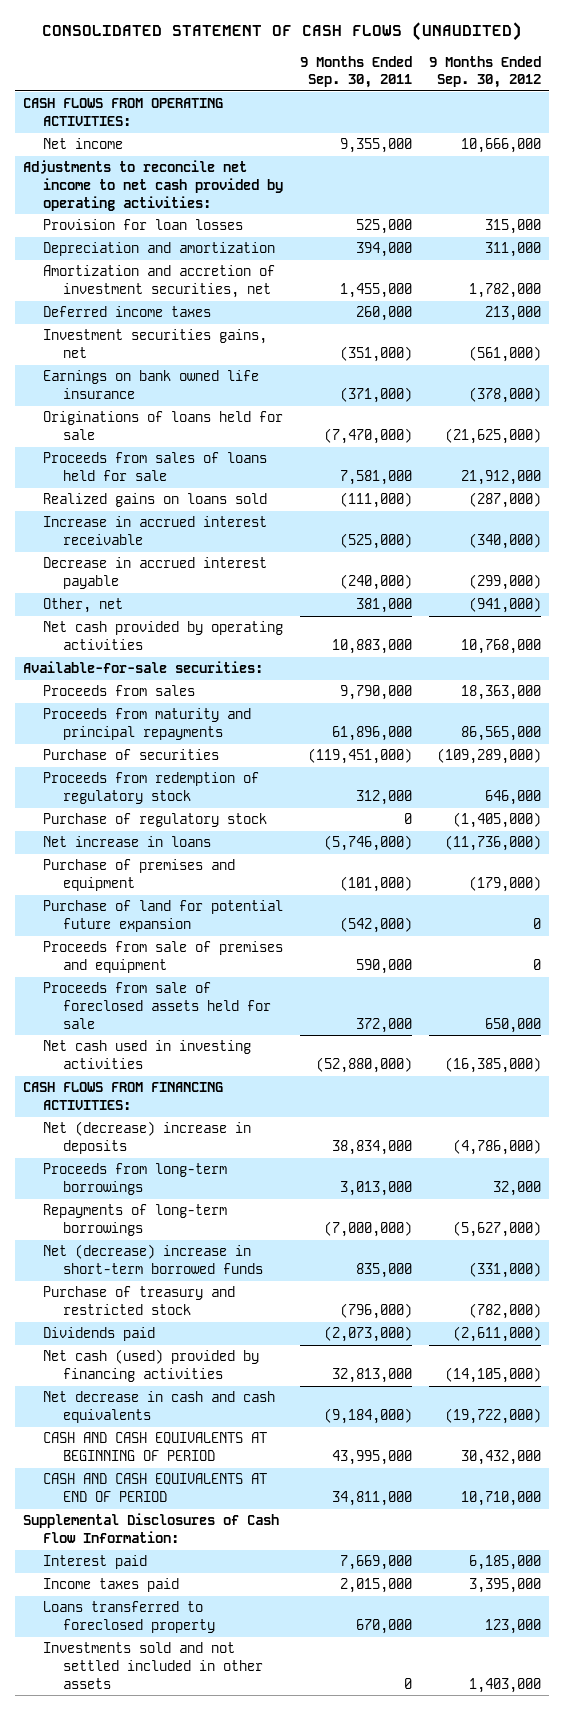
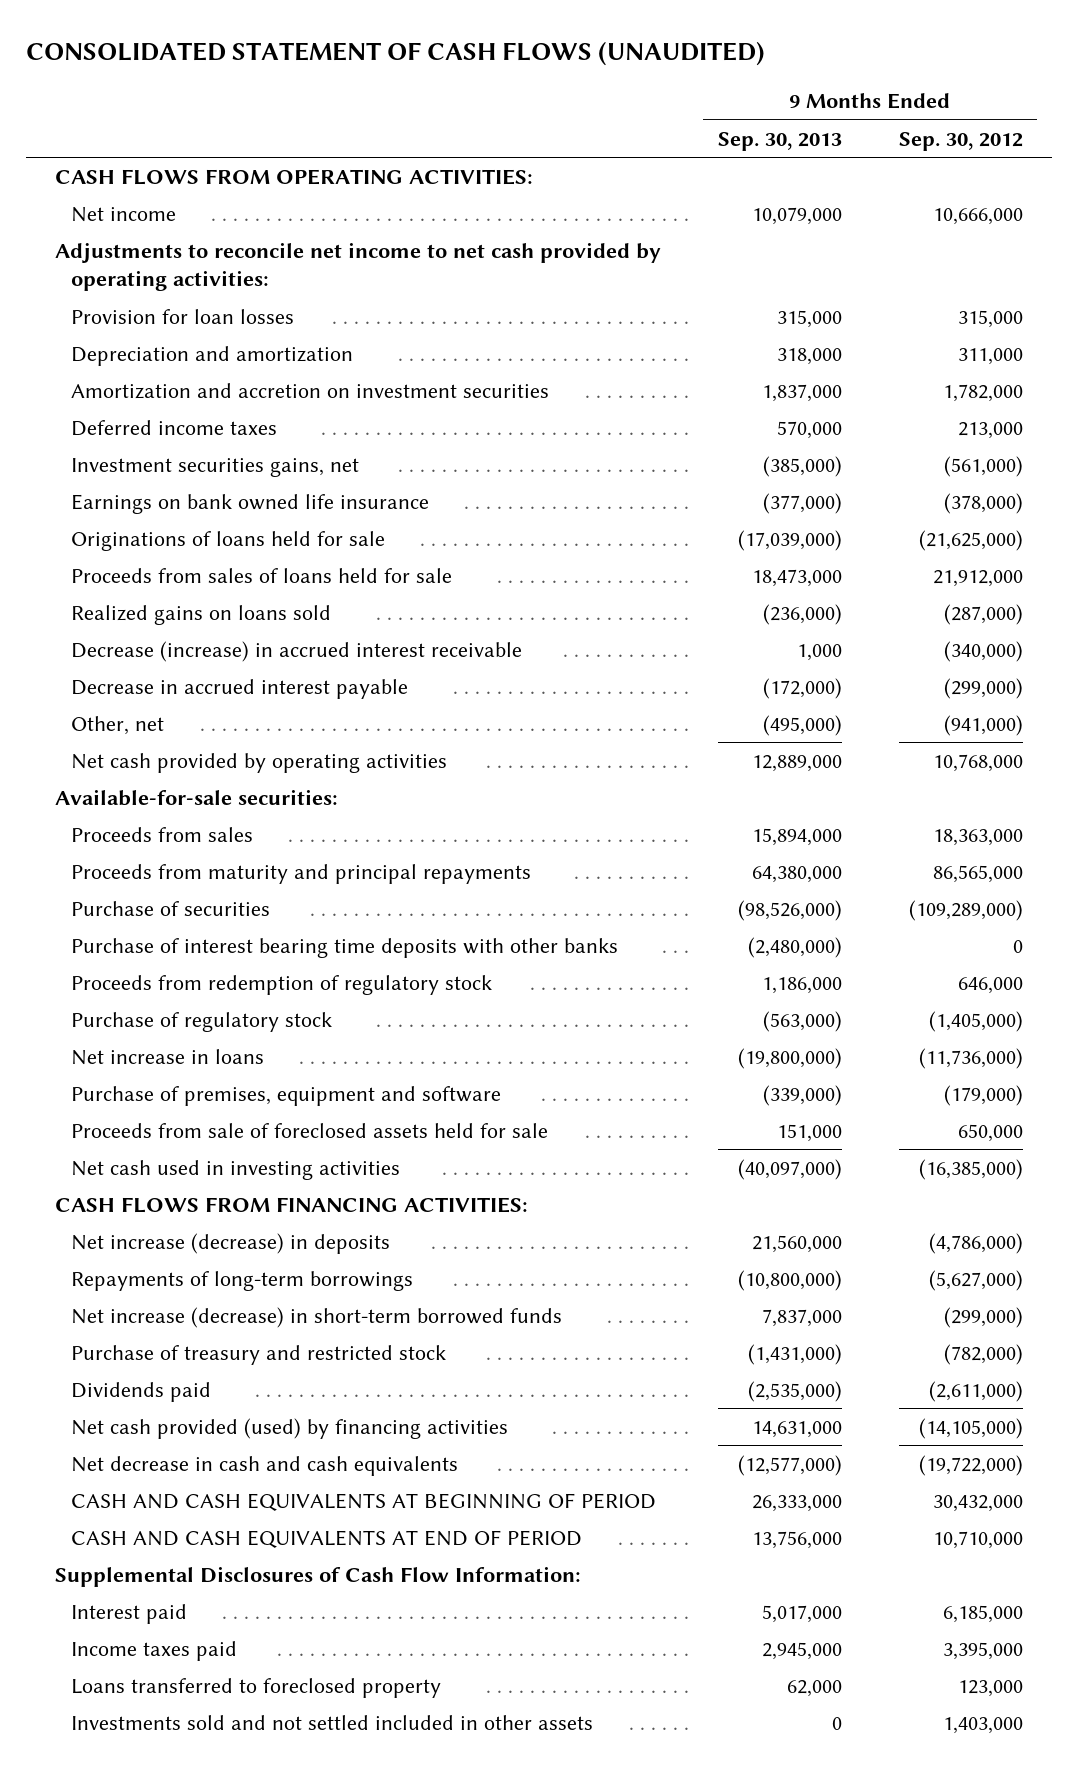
[299,55,412,89] 9 Months Ended Sep. 30, 2011 -> none
none -> [717,131,842,151] Sep. 30, 2013
[42,265,275,299] Amortization and accretion of investment securities, net -> [70,382,549,399] Amortization and accretion on investment securities
[42,516,267,546] Increase in accrued interest receivable -> [70,640,522,662] Decrease (increase) in accrued interest receivable
none -> [70,937,618,958] Purchase of interest bearing time deposits with other banks
[42,900,283,933] Purchase of land for potential future expansion -> none
[42,941,283,974] Proceeds from sale of premises and equipment -> none
[42,859,235,892] Purchase of premises and equipment -> [70,1085,501,1106] Purchase of premises, equipment and software
[42,1163,227,1196] Proceeds from long-term borrowings -> none
[42,1121,251,1155] Net (decrease) increase in deposits -> [70,1232,390,1254] Net increase (decrease) in deposits
[42,1244,264,1275] Net (decrease) increase in short-term borrowed funds -> [70,1306,562,1328] Net increase (decrease) in short-term borrowed funds
[468,1262,541,1279] (331,000) -> [943,1306,1023,1328] (299,000)
[42,1349,259,1383] Net cash (used) provided by financing activities -> [70,1417,508,1439] Net cash provided (used) by financing activities

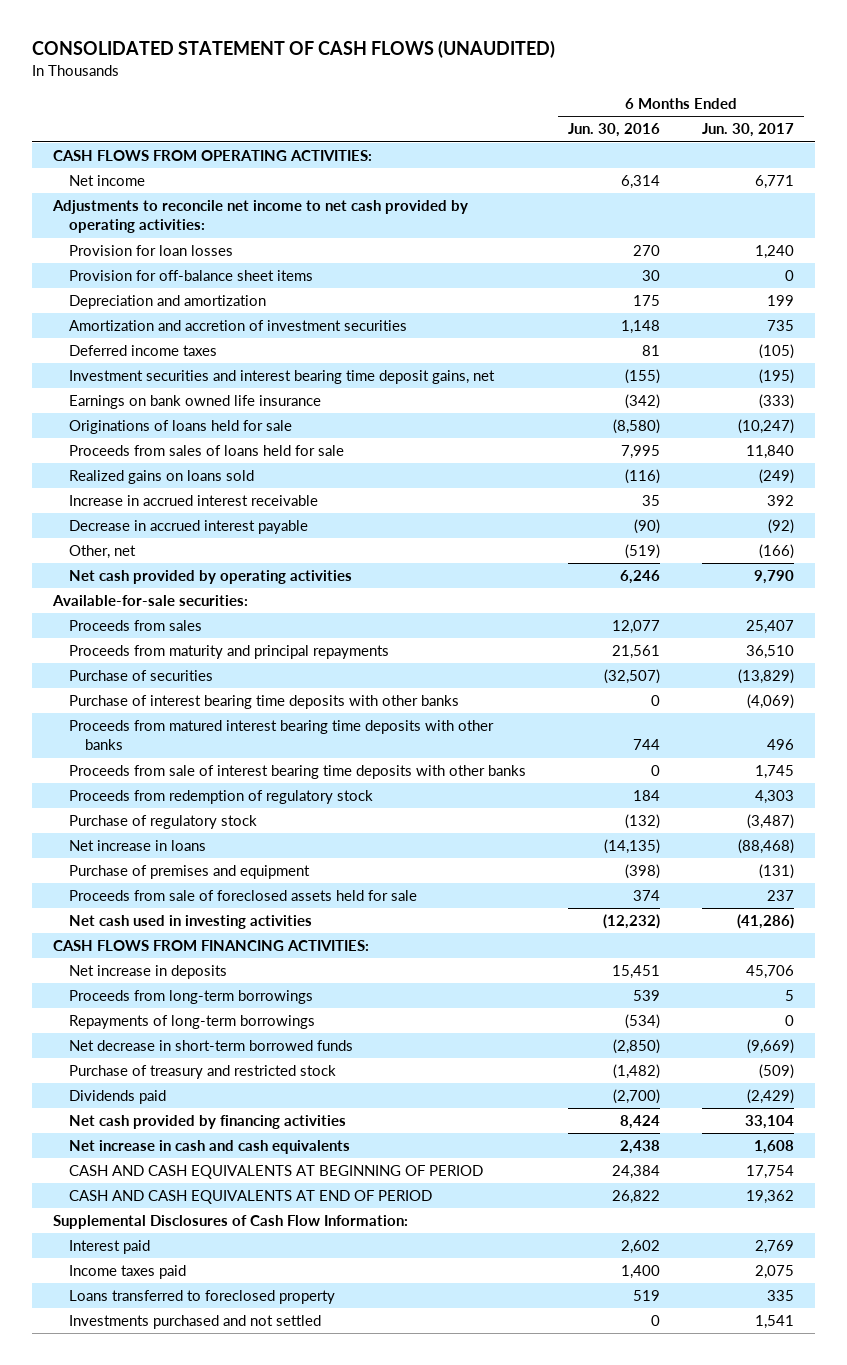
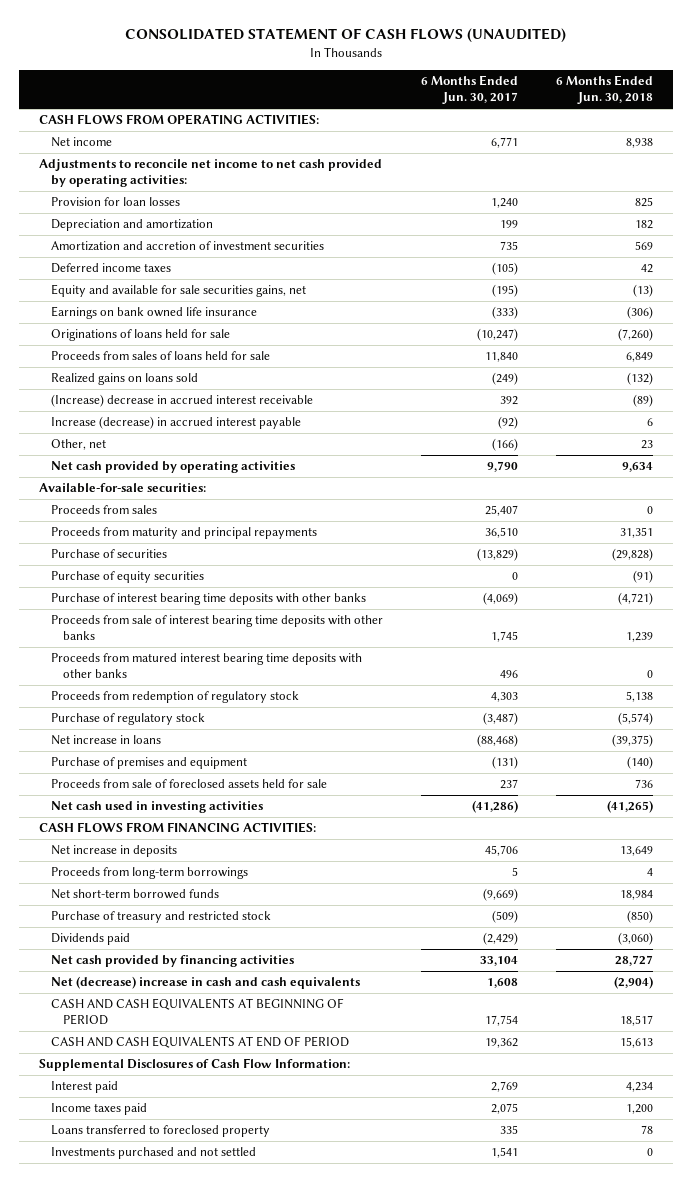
[568,123,661,138] Jun. 30, 2016 -> none
none -> [556,75,654,105] 6 Months Ended Jun. 30, 2018
[69,270,314,282] Provision for off-balance sheet items -> none
[69,370,496,385] Investment securities and interest bearing time deposit gains, net -> [50,284,306,298] Equity and available for sale securities gains, net
[69,495,319,507] Increase in accrued interest receivable -> [50,394,313,408] (Increase) decrease in accrued interest receivable
[69,520,309,535] Decrease in accrued interest payable -> [50,416,301,430] Increase (decrease) in accrued interest payable
none -> [50,571,204,584] Purchase of equity securities
[69,720,495,751] Proceeds from matured interest bearing time deposits with other banks -> [50,653,362,679] Proceeds from matured interest bearing time deposits with other banks
[69,1015,316,1030] Repayments of long-term borrowings -> none
[69,1040,354,1052] Net decrease in short-term borrowed funds -> [50,889,219,900] Net short-term borrowed funds
[69,1140,351,1155] Net increase in cash and cash equivalents -> [50,976,360,990] Net (decrease) increase in cash and cash equivalents

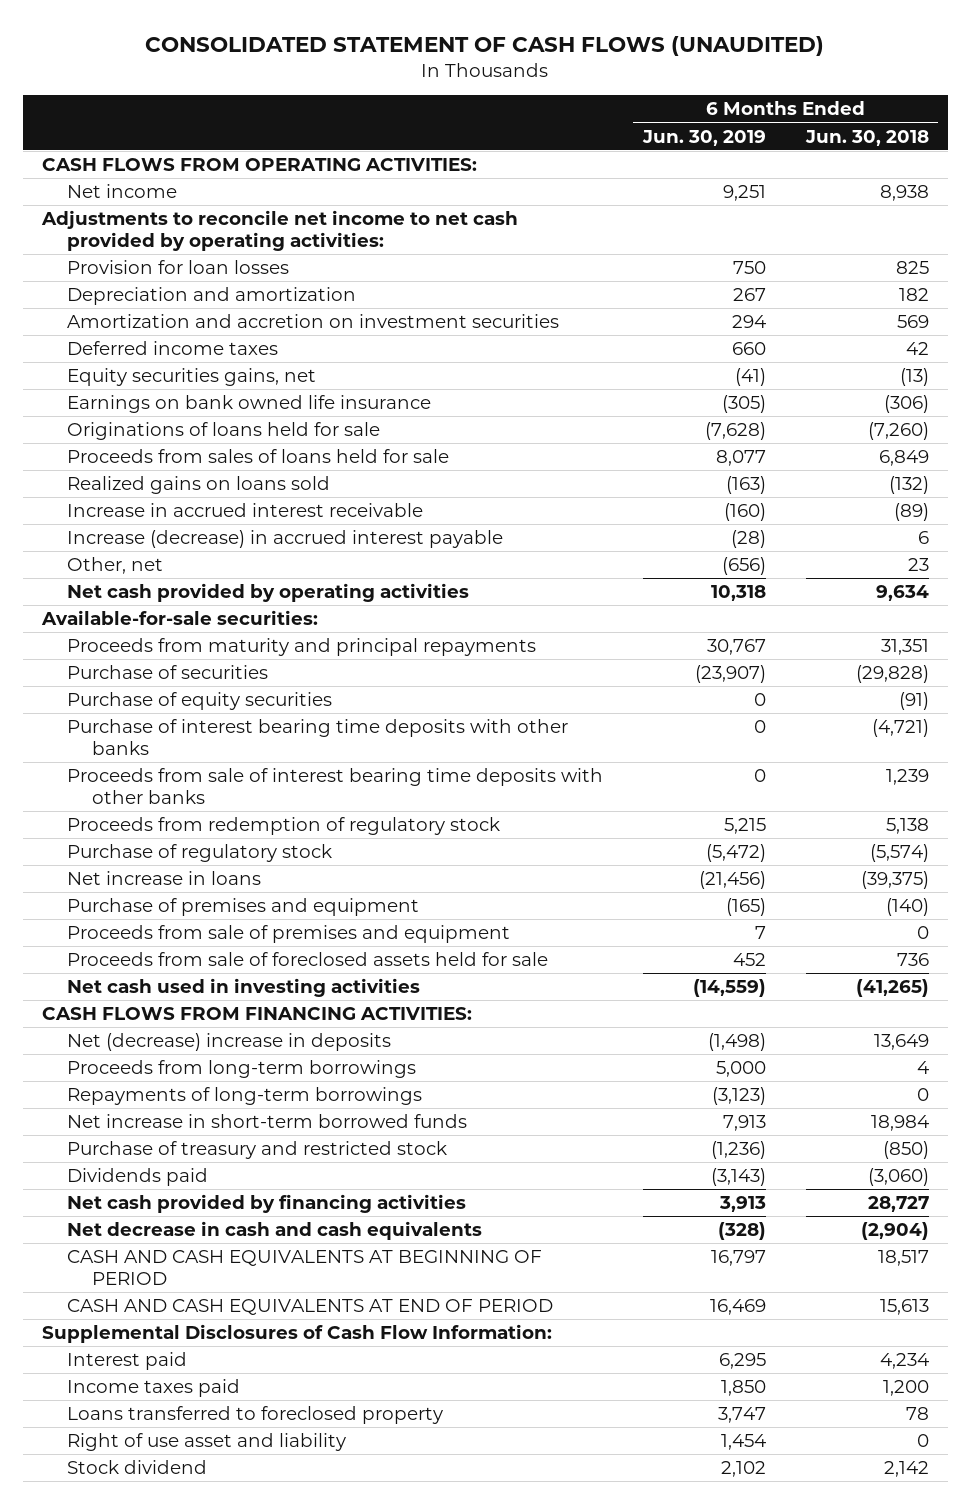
[421,75,519,105] 6 Months Ended Jun. 30, 2017 -> none
none -> [641,129,766,146] Jun. 30, 2019
[50,241,324,252] Amortization and accretion of investment securities -> [67,314,560,329] Amortization and accretion on investment securities
[50,284,306,298] Equity and available for sale securities gains, net -> [67,368,317,387] Equity securities gains, net
[50,394,313,408] (Increase) decrease in accrued interest receivable -> [67,503,424,518] Increase in accrued interest receivable
[50,505,157,515] Proceeds from sales -> none
[50,653,362,679] Proceeds from matured interest bearing time deposits with other banks -> none
none -> [67,925,511,944] Proceeds from sale of premises and equipment
[50,845,177,858] Net increase in deposits -> [67,1033,392,1052] Net (decrease) increase in deposits
none -> [67,1087,423,1106] Repayments of long-term borrowings
[50,889,219,900] Net short-term borrowed funds -> [67,1114,468,1129] Net increase in short-term borrowed funds
[50,976,360,990] Net (decrease) increase in cash and cash equivalents -> [67,1221,483,1241] Net decrease in cash and cash equivalents
[50,1147,256,1160] Investments purchased and not settled -> none
none -> [67,1433,347,1452] Right of use asset and liability
none -> [67,1460,208,1475] Stock dividend

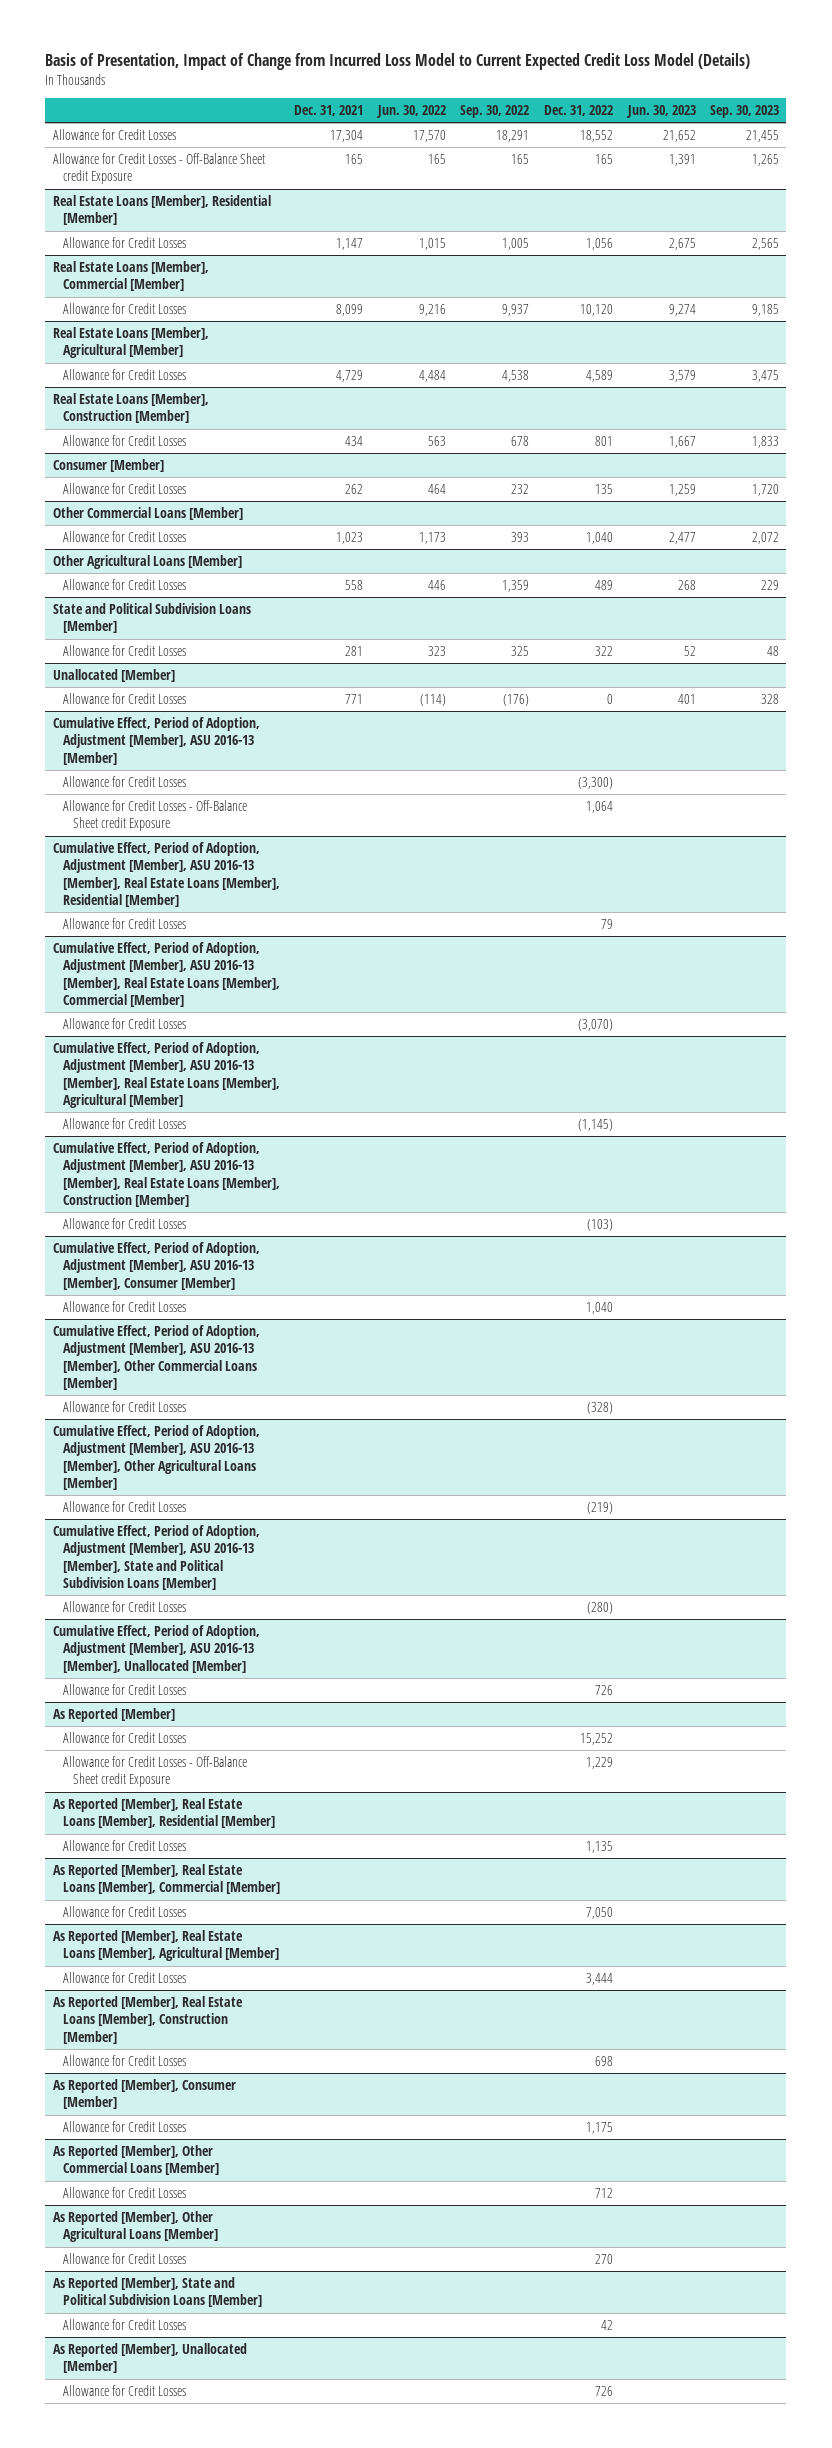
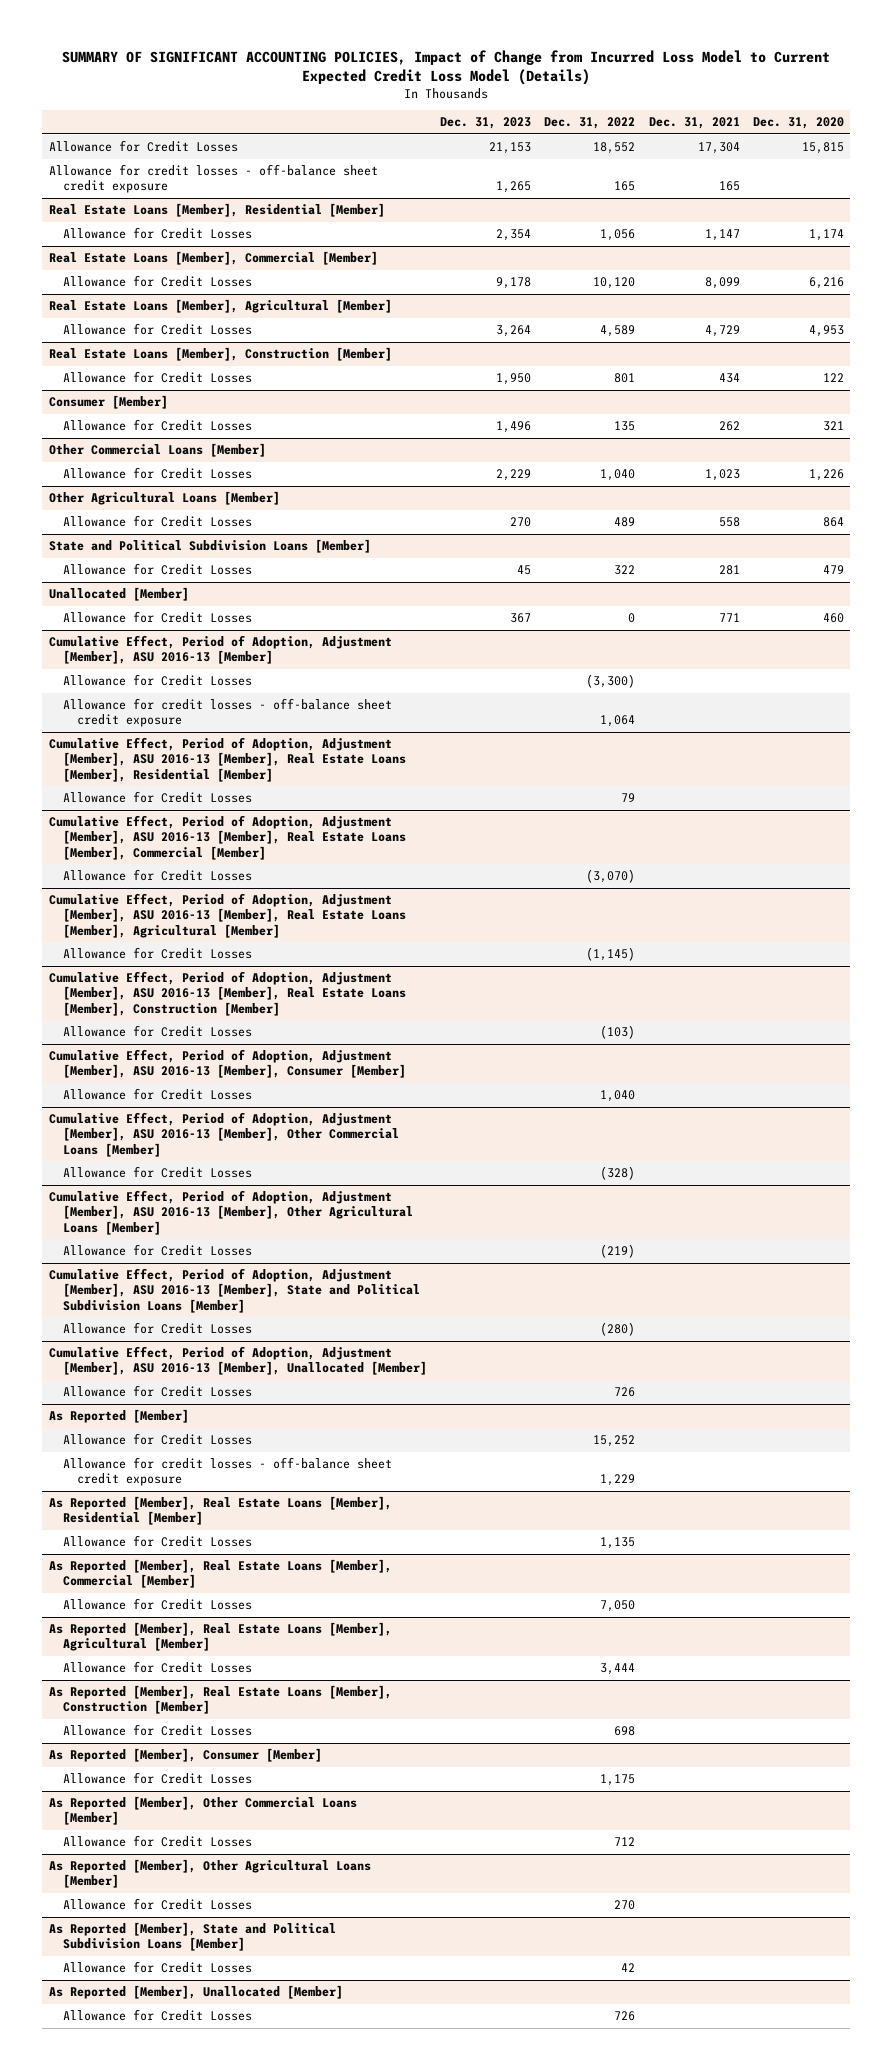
[45,53,751,71] Basis of Presentation, Impact of Change from Incurred Loss Model to Current Expected Credit Loss Model (Details) -> [62,49,831,85] SUMMARY OF SIGNIFICANT ACCOUNTING POLICIES, Impact of Change from Incurred Loss Model to Current Expected Credit Loss Model (Details)
[375,104,446,118] Jun. 30, 2022 -> none
[460,104,530,118] Sep. 30, 2022 -> none
[625,104,696,118] Jun. 30, 2023 -> none
[710,104,780,118] Sep. 30, 2023 -> none
none -> [440,117,532,130] Dec. 31, 2023
none -> [752,117,844,130] Dec. 31, 2020
[52,152,265,185] Allowance for Credit Losses - Off-Balance Sheet credit Exposure -> [49,164,379,194] Allowance for credit losses - off-balance sheet credit exposure
[62,799,247,832] Allowance for Credit Losses - Off-Balance Sheet credit Exposure -> [63,698,393,728] Allowance for credit losses - off-balance sheet credit exposure
[62,1755,247,1788] Allowance for Credit Losses - Off-Balance Sheet credit Exposure -> [63,1457,393,1487] Allowance for credit losses - off-balance sheet credit exposure

